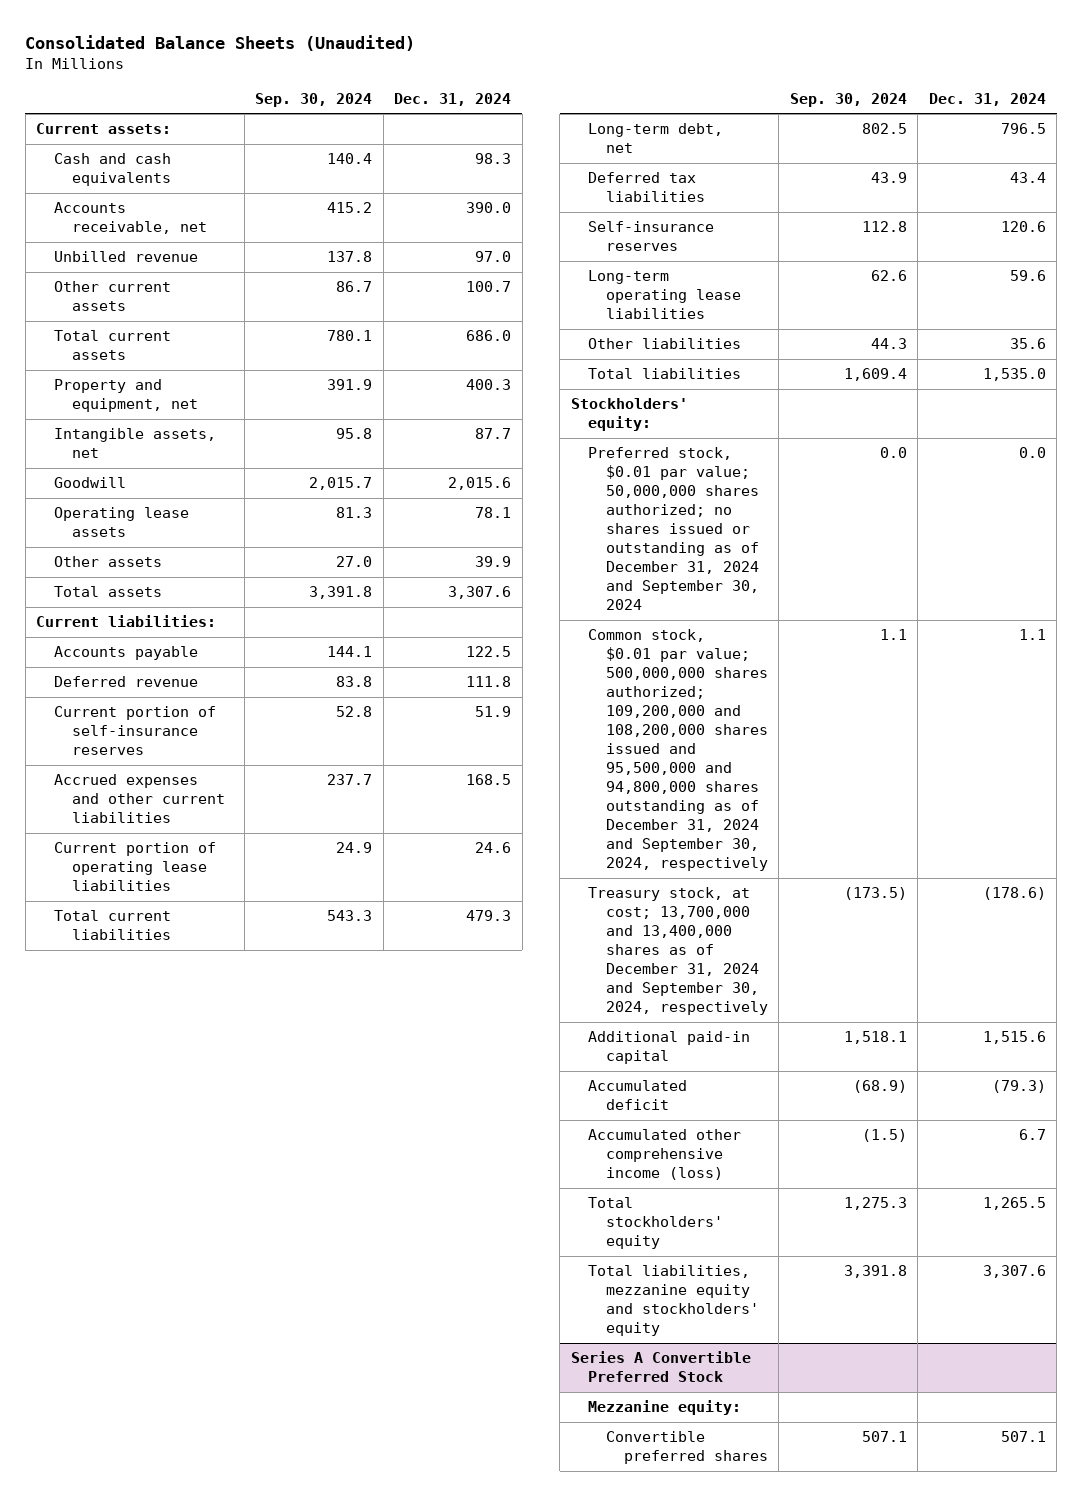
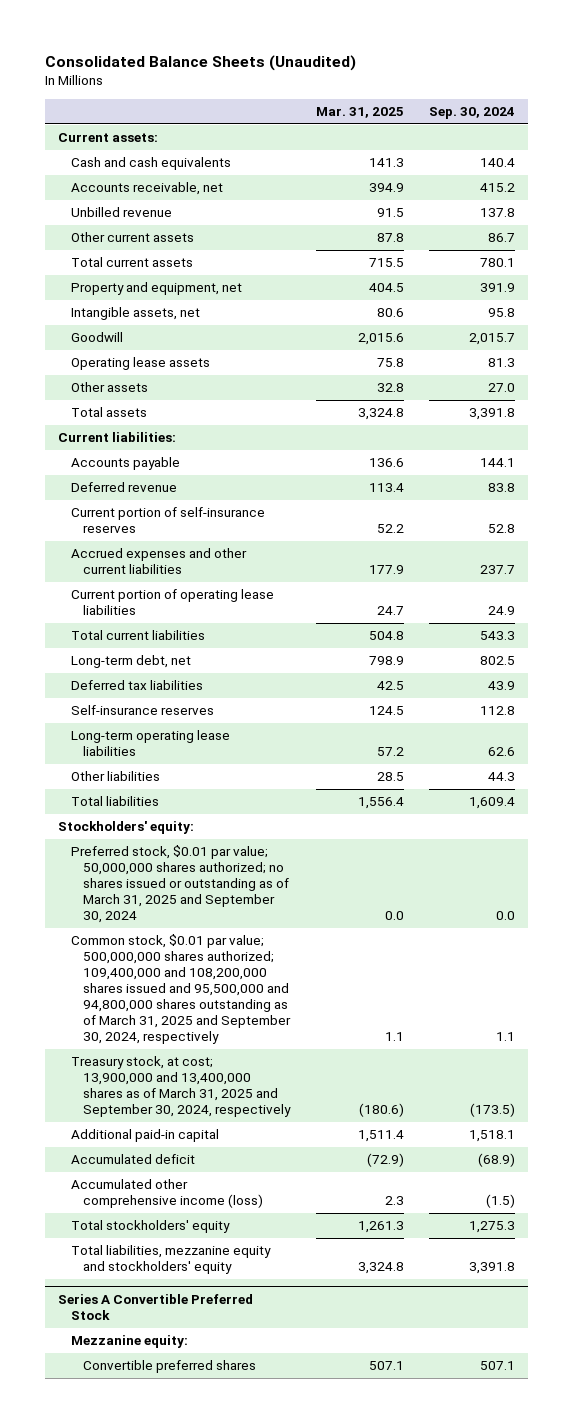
[394,93,512,107] Dec. 31, 2024 -> none
none -> [315,107,404,119] Mar. 31, 2025
[588,447,760,611] Preferred stock, $0.01 par value; 50,000,000 shares authorized; no shares issued or outstanding as of December 31, 2024 and September 30, 2024 -> [70,845,289,924] Preferred stock, $0.01 par value; 50,000,000 shares authorized; no shares issued or outstanding as of March 31, 2025 and September 30, 2024
[588,629,769,872] Common stock, $0.01 par value; 500,000,000 shares authorized; 109,200,000 and 108,200,000 shares issued and 95,500,000 and 94,800,000 shares outstanding as of December 31, 2024 and September 30, 2024, respectively -> [70,934,291,1045] Common stock, $0.01 par value; 500,000,000 shares authorized; 109,400,000 and 108,200,000 shares issued and 95,500,000 and 94,800,000 shares outstanding as of March 31, 2025 and September 30, 2024, respectively
[588,887,769,1016] Treasury stock, at cost; 13,700,000 and 13,400,000 shares as of December 31, 2024 and September 30, 2024, respectively -> [70,1056,291,1118] Treasury stock, at cost; 13,900,000 and 13,400,000 shares as of March 31, 2025 and September 30, 2024, respectively

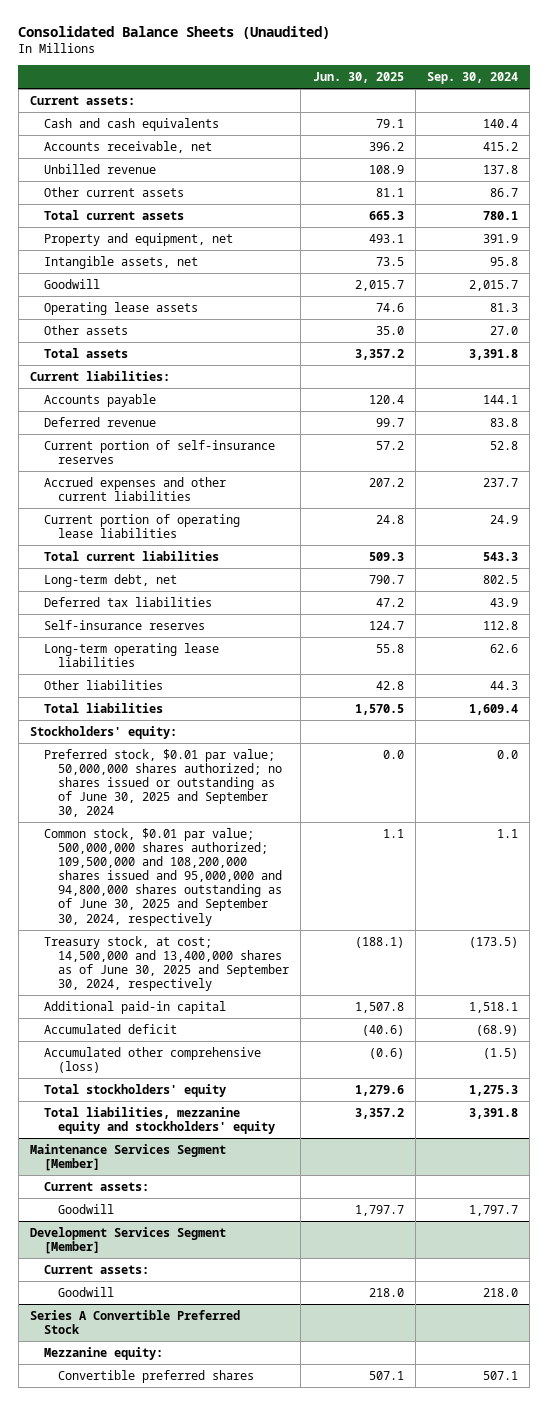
[315,107,404,119] Mar. 31, 2025 -> none
none -> [312,72,404,84] Jun. 30, 2025
[70,845,289,924] Preferred stock, $0.01 par value; 50,000,000 shares authorized; no shares issued or outstanding as of March 31, 2025 and September 30, 2024 -> [43,748,282,818] Preferred stock, $0.01 par value; 50,000,000 shares authorized; no shares issued or outstanding as of June 30, 2025 and September 30, 2024
[70,934,291,1045] Common stock, $0.01 par value; 500,000,000 shares authorized; 109,400,000 and 108,200,000 shares issued and 95,500,000 and 94,800,000 shares outstanding as of March 31, 2025 and September 30, 2024, respectively -> [43,827,282,926] Common stock, $0.01 par value; 500,000,000 shares authorized; 109,500,000 and 108,200,000 shares issued and 95,000,000 and 94,800,000 shares outstanding as of June 30, 2025 and September 30, 2024, respectively
[70,1056,291,1118] Treasury stock, at cost; 13,900,000 and 13,400,000 shares as of March 31, 2025 and September 30, 2024, respectively -> [43,935,289,992] Treasury stock, at cost; 14,500,000 and 13,400,000 shares as of June 30, 2025 and September 30, 2024, respectively
[70,1179,263,1209] Accumulated other comprehensive income (loss) -> [43,1046,261,1073] Accumulated other comprehensive (loss)
none -> [29,1143,226,1171] Maintenance Services Segment [Member]
none -> [43,1181,149,1191] Current assets:
none -> [57,1203,114,1214] Goodwill
none -> [29,1226,226,1254] Development Services Segment [Member]
none -> [43,1264,149,1274] Current assets:
none -> [57,1286,114,1297] Goodwill

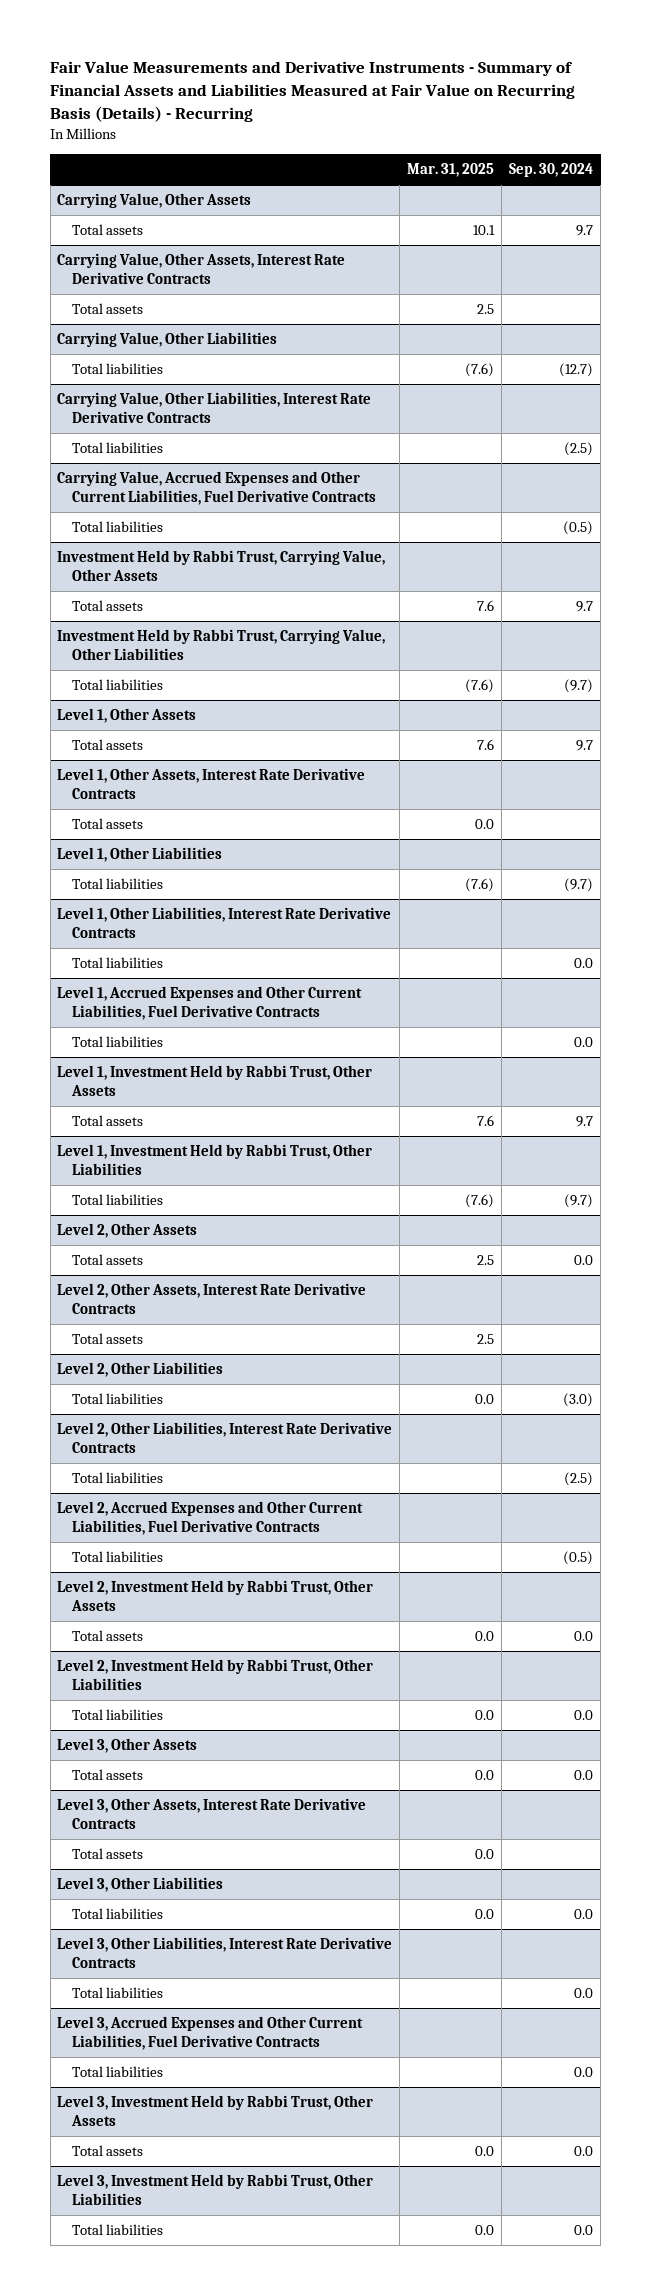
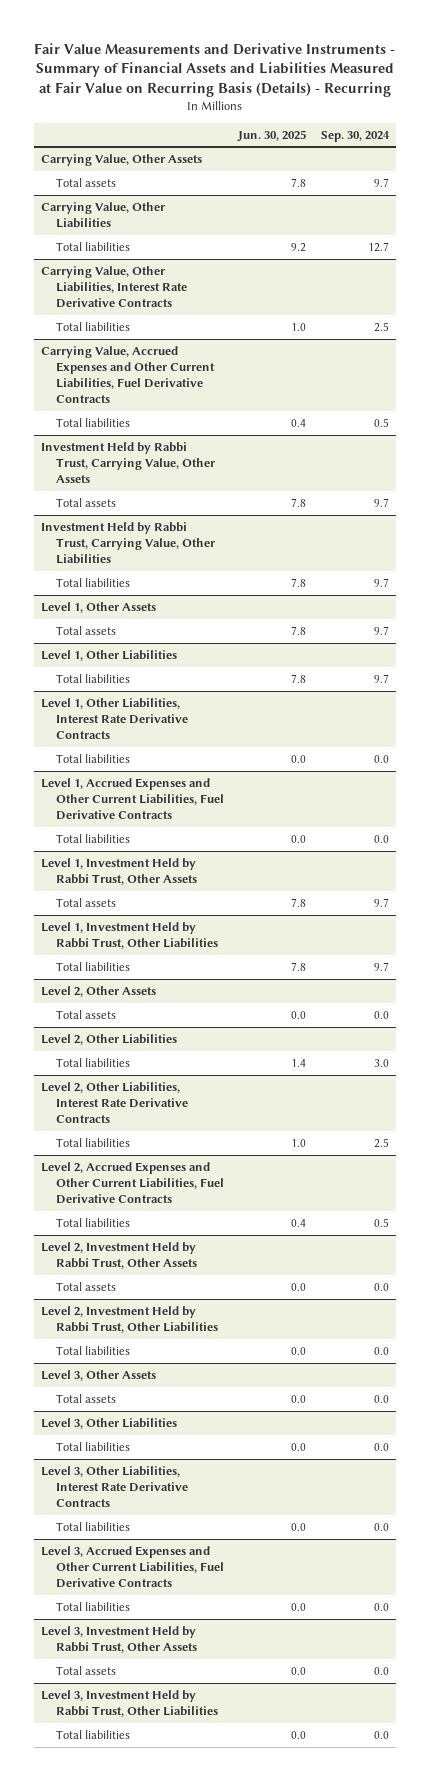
[407,163,495,178] Mar. 31, 2025 -> none
none -> [237,129,307,142] Jun. 30, 2025
[57,253,346,284] Carrying Value, Other Assets, Interest Rate Derivative Contracts -> none
[72,303,144,315] Total assets -> none
[559,363,594,378] (12.7) -> [367,241,389,252] 12.7
[564,442,594,457] (2.5) -> [373,321,389,332] 2.5
[563,521,594,536] (0.5) -> [373,417,389,427] 0.5
[564,679,594,694] (9.7) -> [373,577,389,587] 9.7
[57,768,366,799] Level 1, Other Assets, Interest Rate Derivative Contracts -> none
[72,818,144,830] Total assets -> none
[564,878,594,893] (9.7) -> [373,673,389,683] 9.7
[564,1194,594,1209] (9.7) -> [373,961,389,971] 9.7
[57,1283,367,1314] Level 2, Other Assets, Interest Rate Derivative Contracts -> none
[72,1333,144,1345] Total assets -> none
[563,1393,594,1408] (3.0) -> [373,1058,389,1067] 3.0
[564,1472,594,1487] (2.5) -> [373,1137,389,1148] 2.5
[563,1551,594,1566] (0.5) -> [373,1217,389,1227] 0.5
[57,1798,367,1829] Level 3, Other Assets, Interest Rate Derivative Contracts -> none
[72,1848,144,1860] Total assets -> none

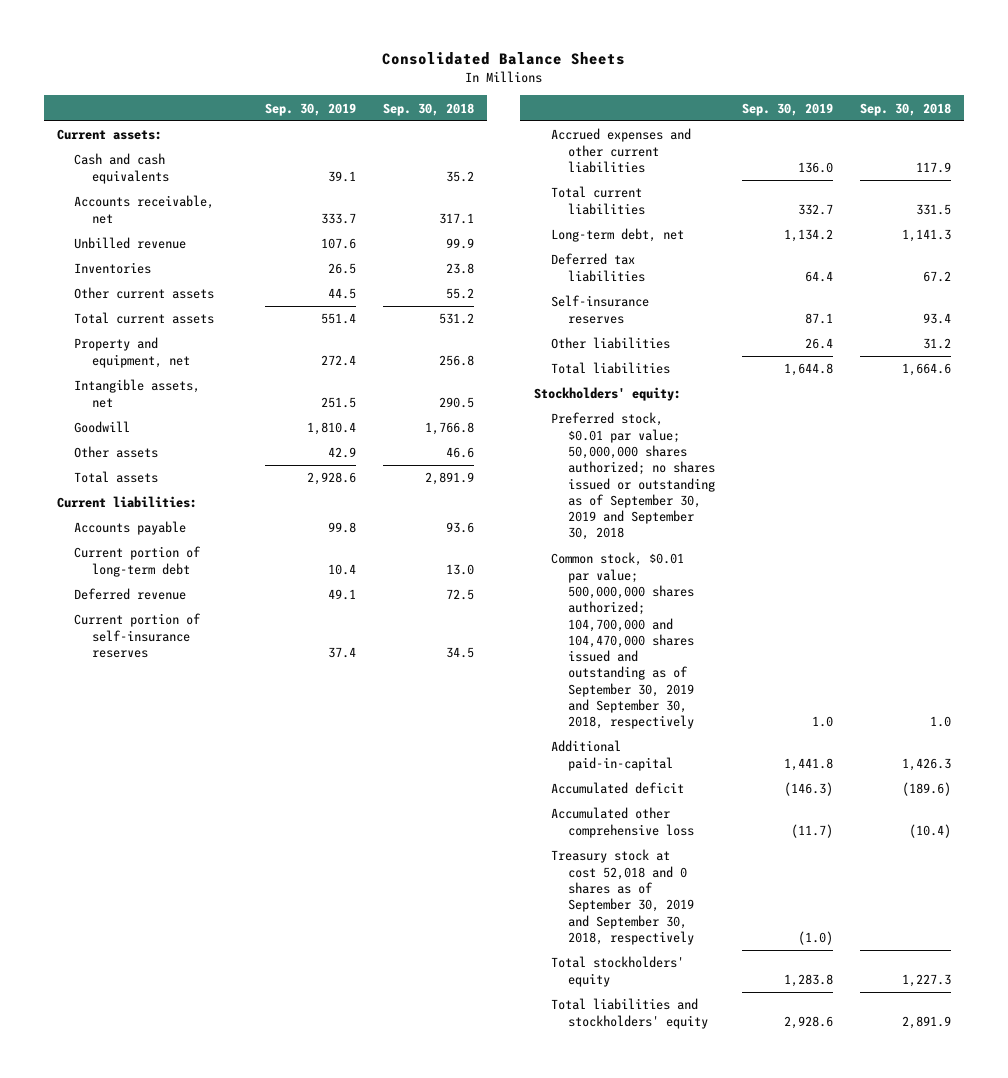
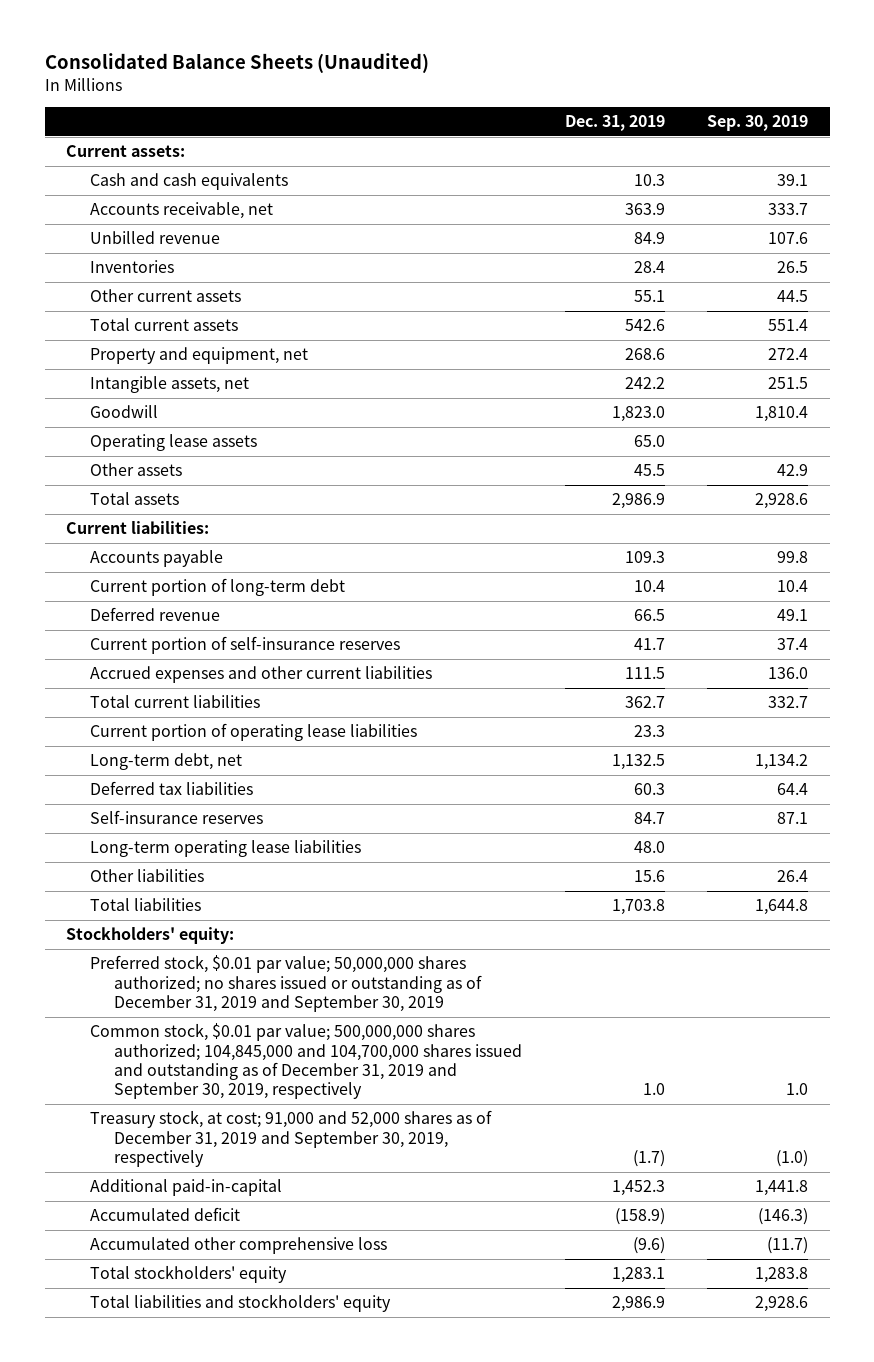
[381,52,625,66] Consolidated Balance Sheets -> [44,53,429,74] Consolidated Balance Sheets (Unaudited)
[383,102,475,116] Sep. 30, 2018 -> none
none -> [564,114,665,131] Dec. 31, 2019
none -> [90,434,258,452] Operating lease assets
none -> [90,723,418,742] Current portion of operating lease liabilities
none -> [90,840,362,858] Long-term operating lease liabilities
[550,412,716,541] Preferred stock, $0.01 par value; 50,000,000 shares authorized; no shares issued or outstanding as of September 30, 2019 and September 30, 2018 -> [90,955,483,1012] Preferred stock, $0.01 par value; 50,000,000 shares authorized; no shares issued or outstanding as of December 31, 2019 and September 30, 2019
[550,552,695,730] Common stock, $0.01 par value; 500,000,000 shares authorized; 104,700,000 and 104,470,000 shares issued and outstanding as of September 30, 2019 and September 30, 2018, respectively -> [90,1023,523,1100] Common stock, $0.01 par value; 500,000,000 shares authorized; 104,845,000 and 104,700,000 shares issued and outstanding as of December 31, 2019 and September 30, 2019, respectively
none -> [90,1110,493,1167] Treasury stock, at cost; 91,000 and 52,000 shares as of December 31, 2019 and September 30, 2019, respectively
[550,849,695,945] Treasury stock at cost 52,018 and 0 shares as of September 30, 2019 and September 30, 2018, respectively -> none

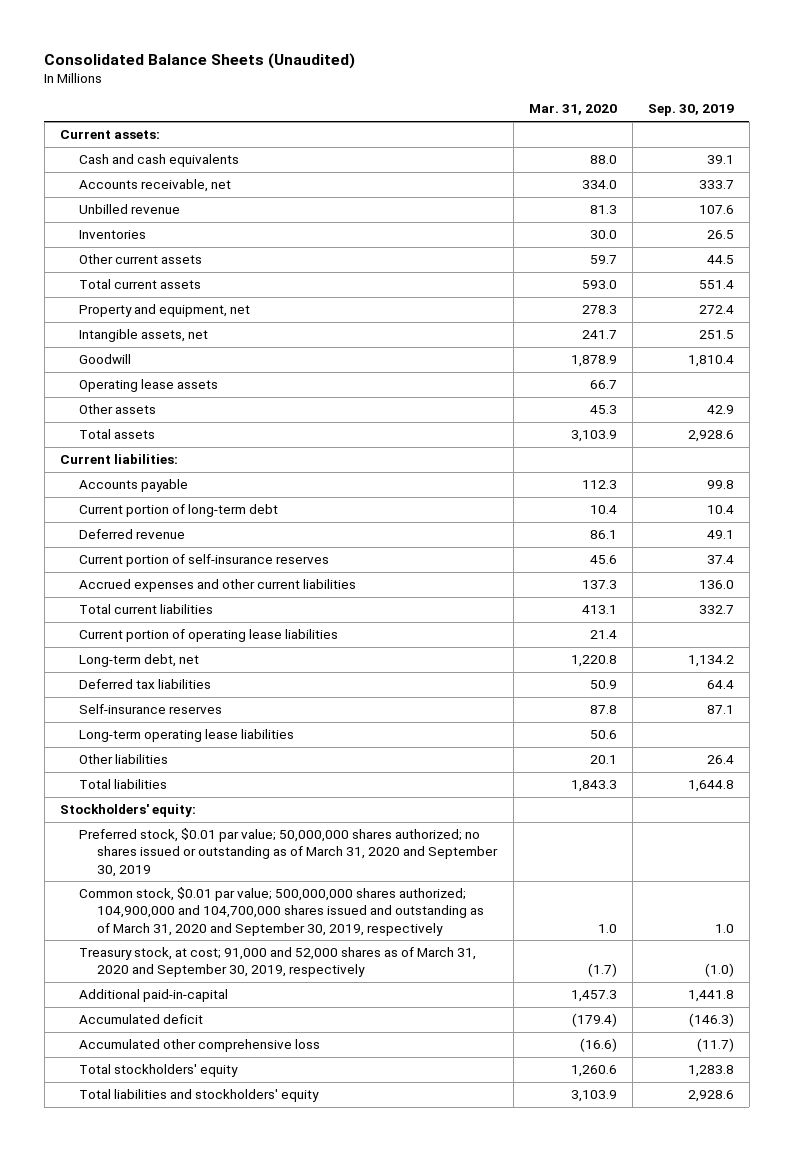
[564,114,665,131] Dec. 31, 2019 -> none
none -> [528,104,617,116] Mar. 31, 2020
[90,955,483,1012] Preferred stock, $0.01 par value; 50,000,000 shares authorized; no shares issued or outstanding as of December 31, 2019 and September 30, 2019 -> [78,828,499,877] Preferred stock, $0.01 par value; 50,000,000 shares authorized; no shares issued or outstanding as of March 31, 2020 and September 30, 2019
[90,1023,523,1100] Common stock, $0.01 par value; 500,000,000 shares authorized; 104,845,000 and 104,700,000 shares issued and outstanding as of December 31, 2019 and September 30, 2019, respectively -> [78,887,485,936] Common stock, $0.01 par value; 500,000,000 shares authorized; 104,900,000 and 104,700,000 shares issued and outstanding as of March 31, 2020 and September 30, 2019, respectively
[90,1110,493,1167] Treasury stock, at cost; 91,000 and 52,000 shares as of December 31, 2019 and September 30, 2019, respectively -> [78,947,476,978] Treasury stock, at cost; 91,000 and 52,000 shares as of March 31, 2020 and September 30, 2019, respectively

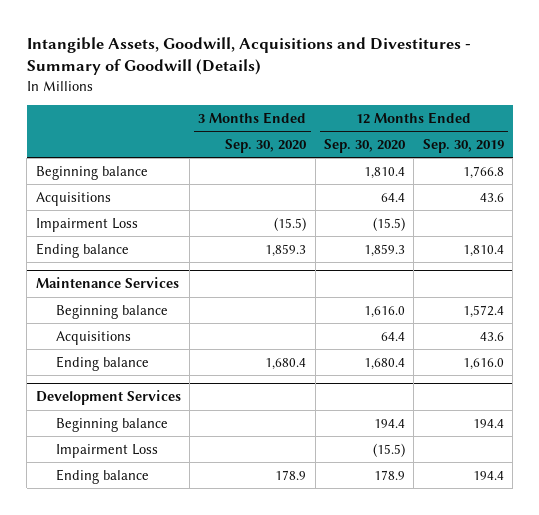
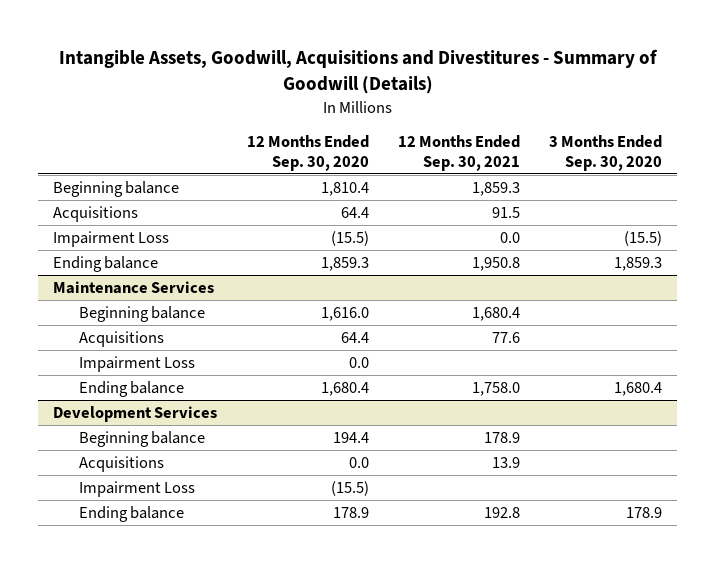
[422,138,504,153] Sep. 30, 2019 -> none
none -> [398,135,521,171] 12 Months Ended Sep. 30, 2021
none -> [79,355,196,372] Impairment Loss
none -> [79,455,165,472] Acquisitions

